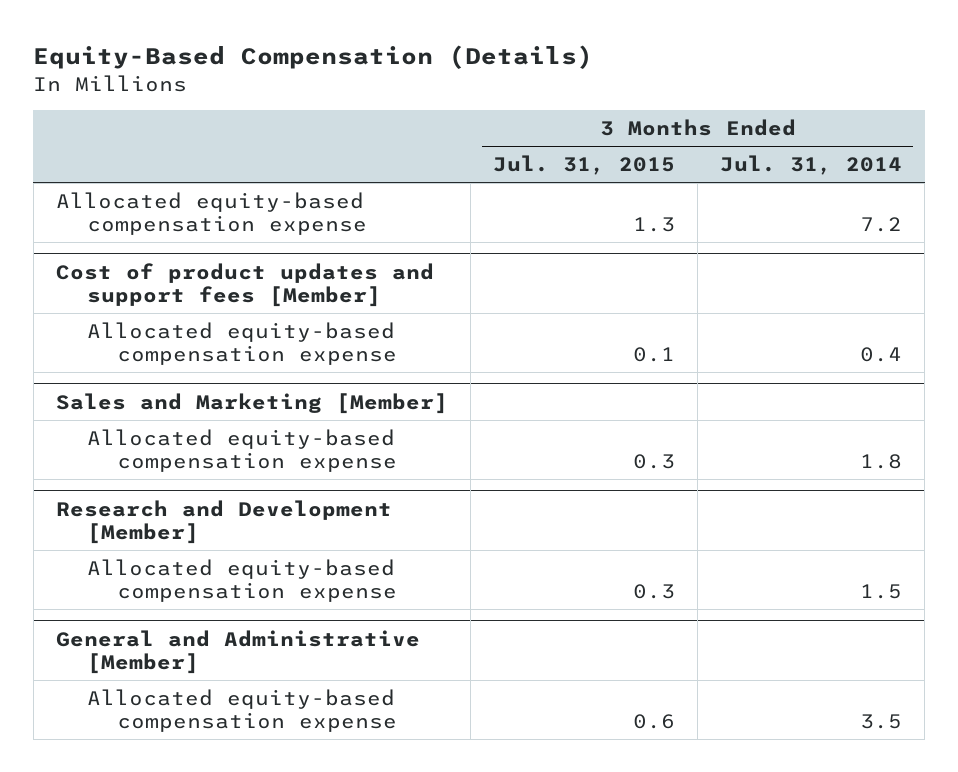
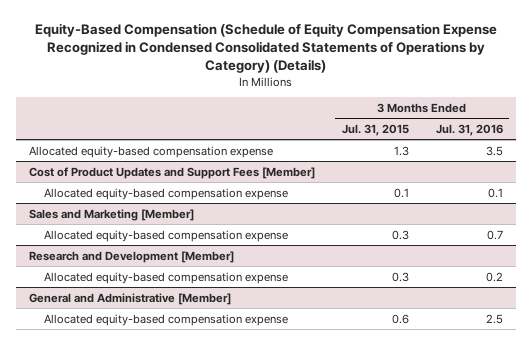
[33,44,594,69] Equity-Based Compensation (Details) -> [35,23,498,74] Equity-Based Compensation (Schedule of Equity Compensation Expense Recognized in Condensed Consolidated Statements of Operations by Category) (Details)
[720,155,903,176] Jul. 31, 2014 -> none
none -> [435,124,503,137] Jul. 31, 2016
[55,262,434,308] Cost of product updates and support fees [Member] -> [29,166,316,179] Cost of Product Updates and Support Fees [Member]

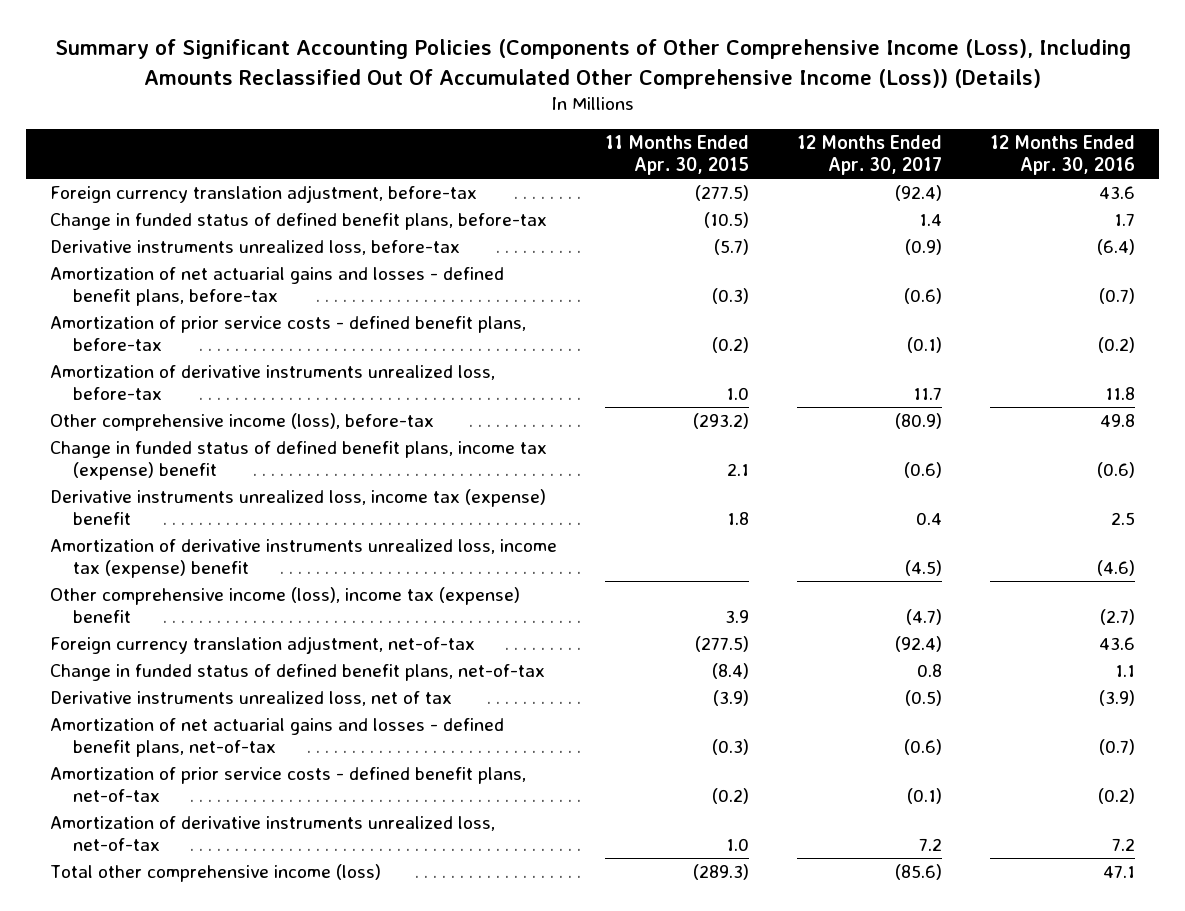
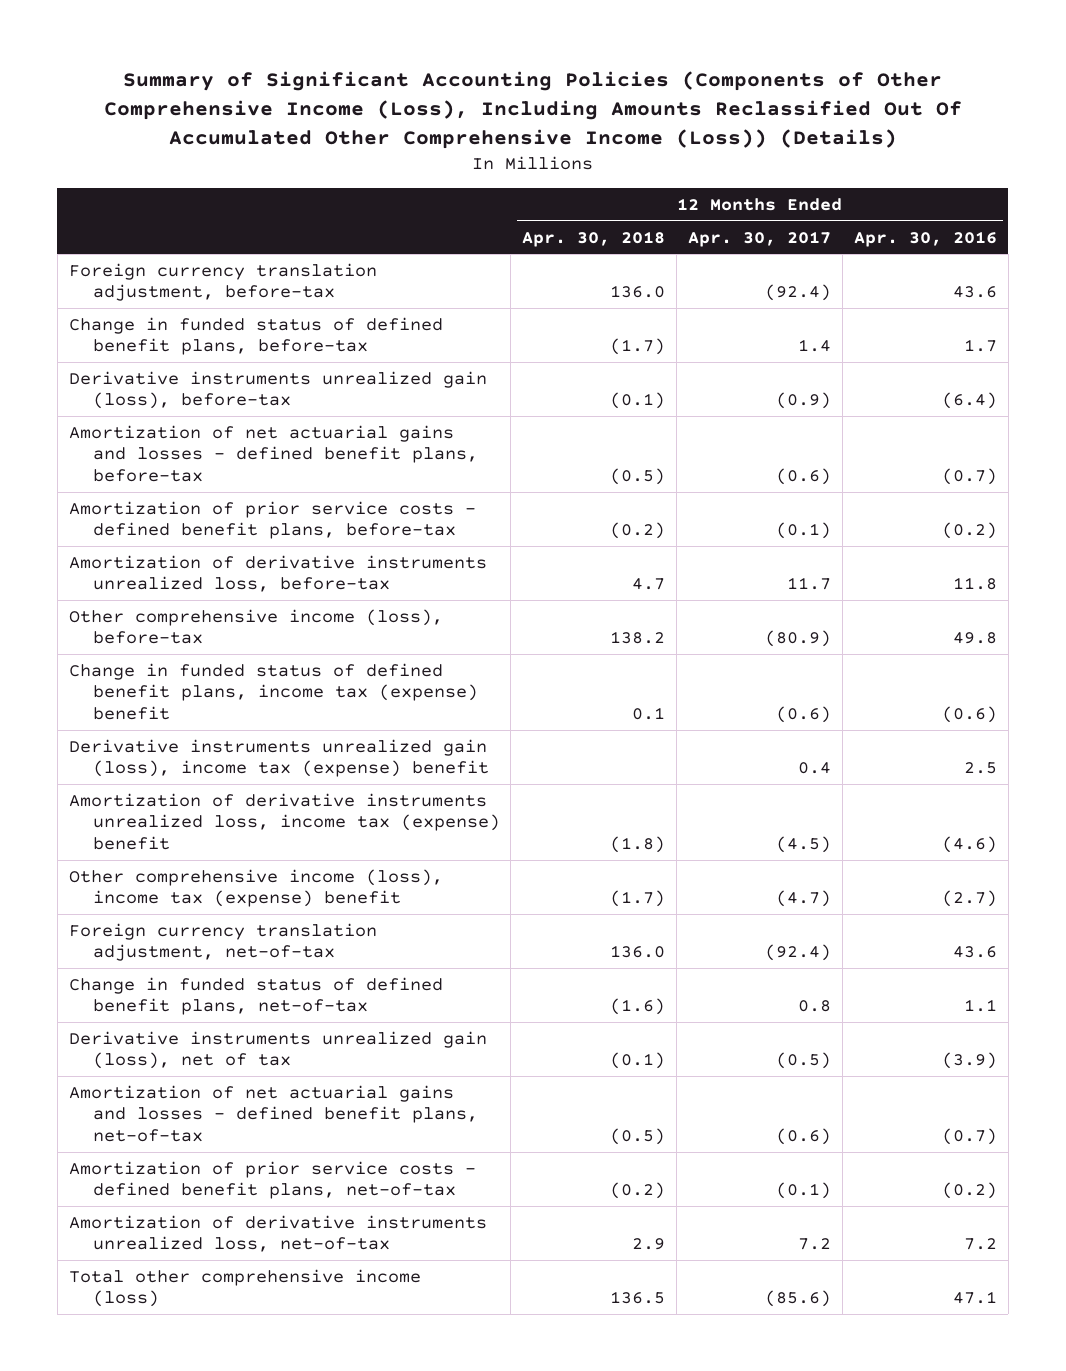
[604,135,749,176] 11 Months Ended Apr. 30, 2015 -> none
none -> [522,230,666,247] Apr. 30, 2018
[49,239,460,255] Derivative instruments unrealized loss, before-tax -> [68,370,487,410] Derivative instruments unrealized gain (loss), before-tax
[49,488,546,526] Derivative instruments unrealized loss, income tax (expense) benefit -> [68,738,489,778] Derivative instruments unrealized gain (loss), income tax (expense) benefit
[49,690,452,706] Derivative instruments unrealized loss, net of tax -> [68,1030,487,1070] Derivative instruments unrealized gain (loss), net of tax

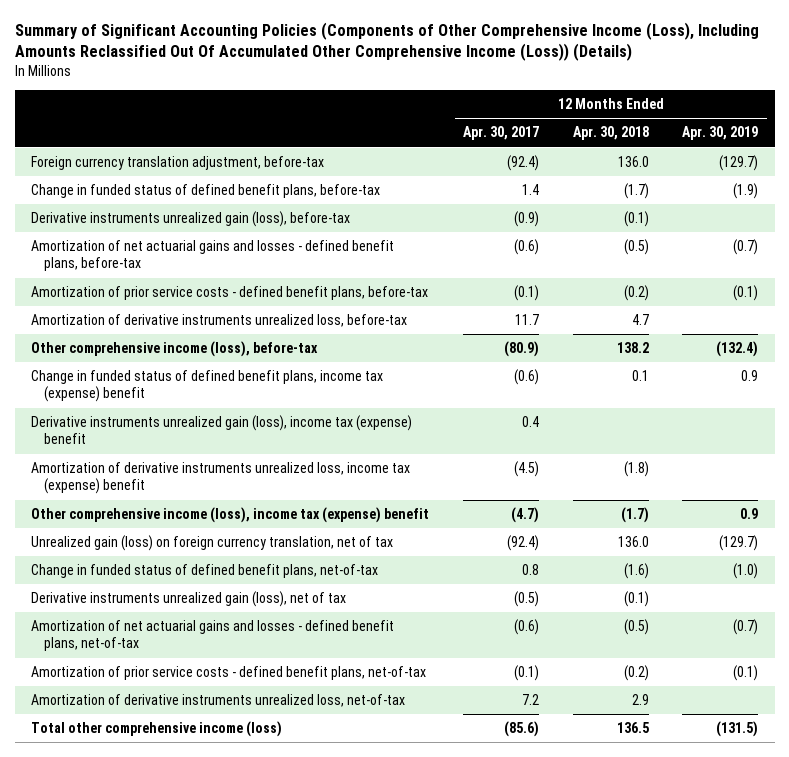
[853,230,997,247] Apr. 30, 2016 -> none
none -> [682,126,759,141] Apr. 30, 2019
[68,922,377,962] Foreign currency translation adjustment, net-of-tax -> [31,535,394,552] Unrealized gain (loss) on foreign currency translation, net of tax

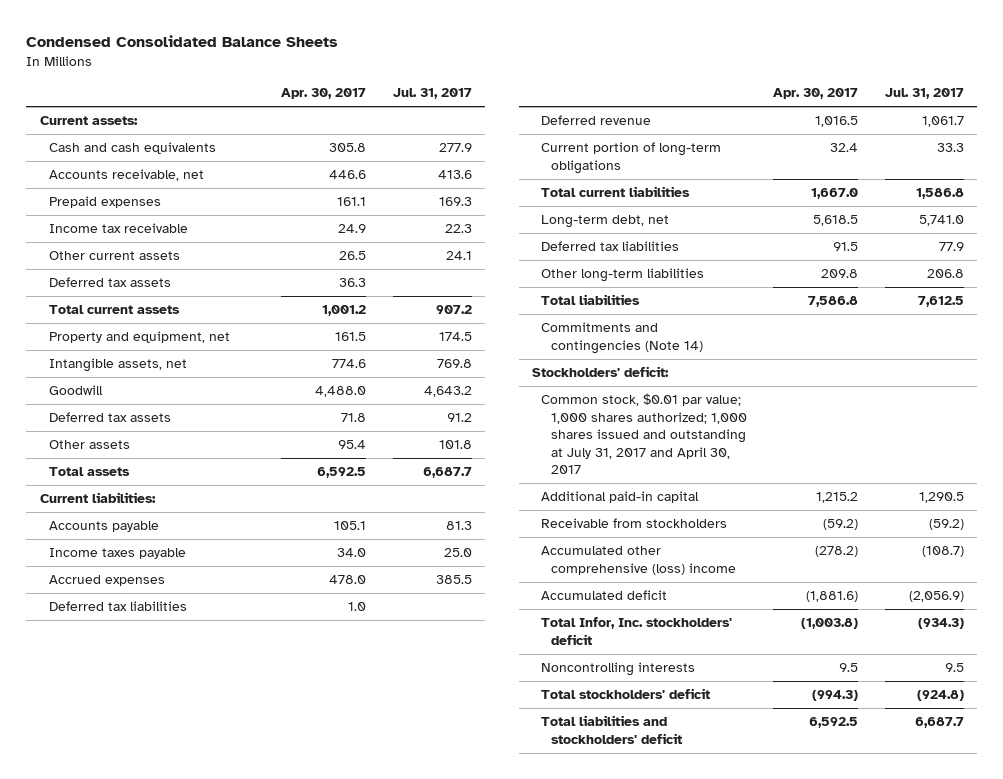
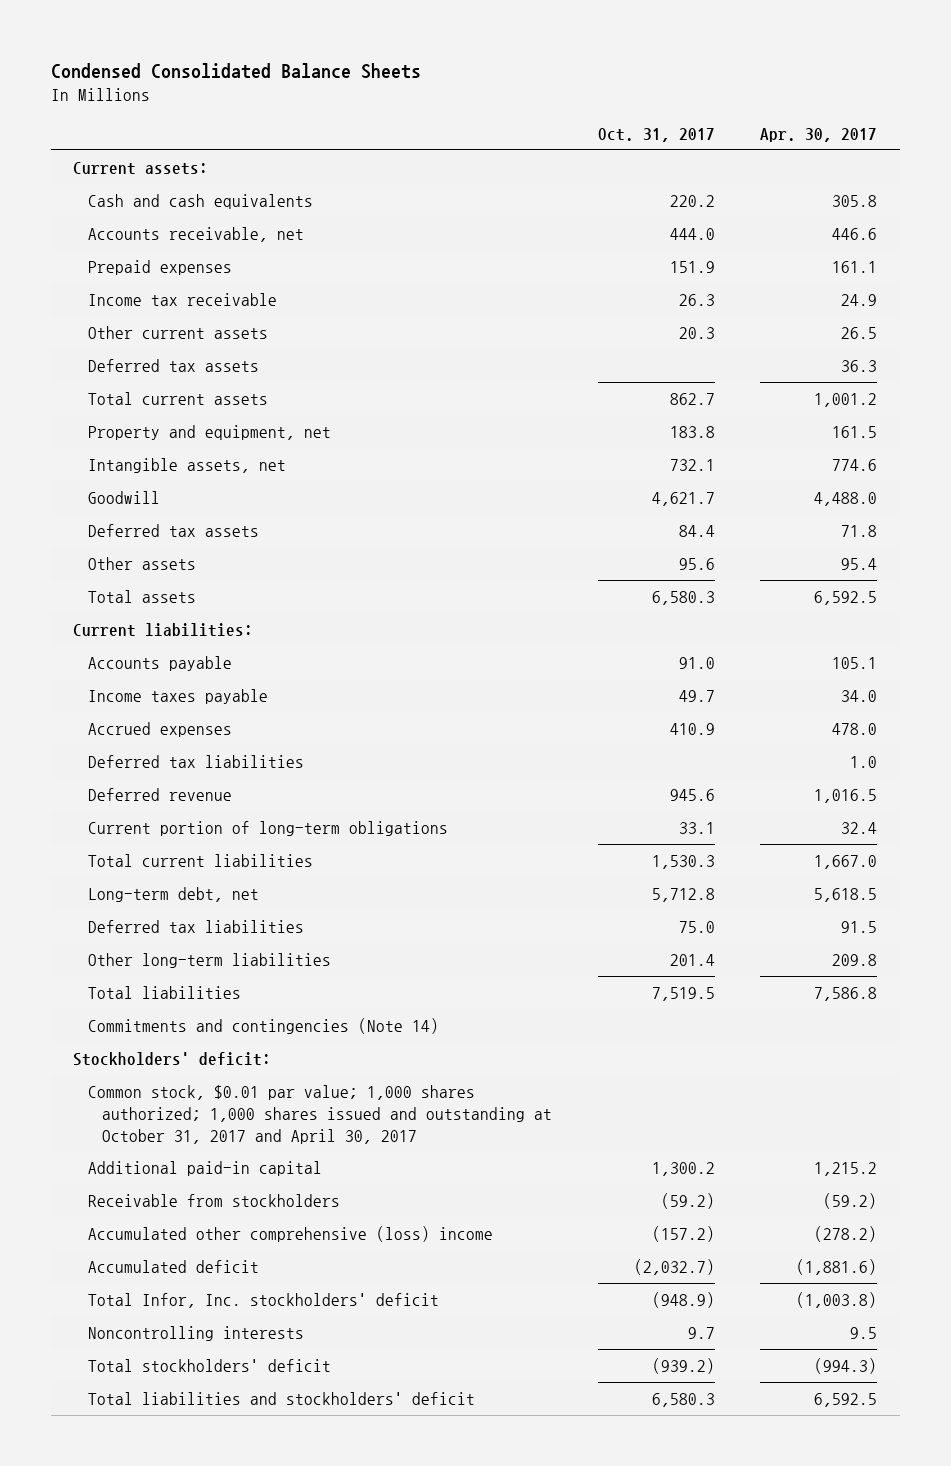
[392,88,472,100] Jul. 31, 2017 -> none
none -> [597,127,715,142] Oct. 31, 2017
[541,393,747,475] Common stock, $0.01 par value; 1,000 shares authorized; 1,000 shares issued and outstanding at July 31, 2017 and April 30, 2017 -> [87,1084,553,1144] Common stock, $0.01 par value; 1,000 shares authorized; 1,000 shares issued and outstanding at October 31, 2017 and April 30, 2017

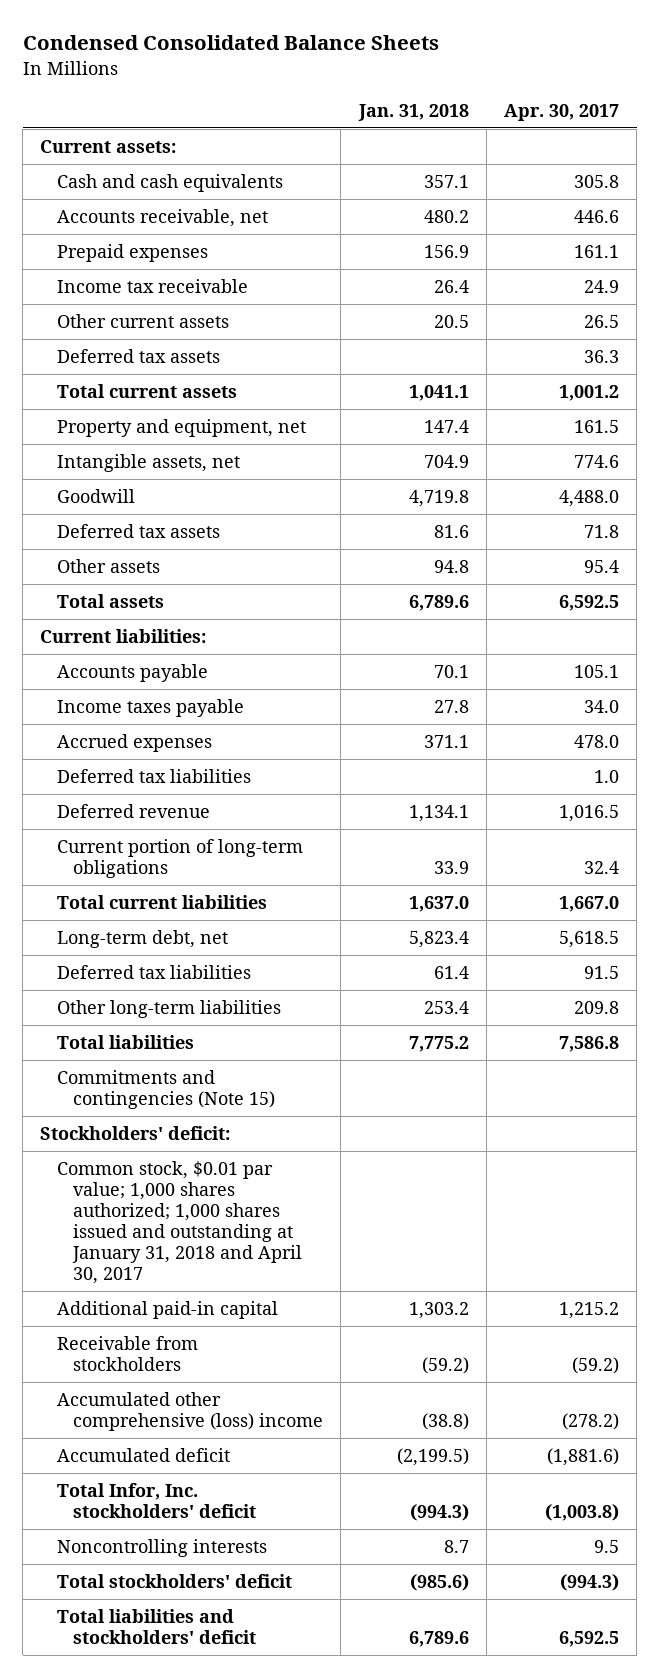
[597,127,715,142] Oct. 31, 2017 -> none
none -> [357,103,469,121] Jan. 31, 2018
[87,1017,439,1034] Commitments and contingencies (Note 14) -> [56,1070,276,1110] Commitments and contingencies (Note 15)
[87,1084,553,1144] Common stock, $0.01 par value; 1,000 shares authorized; 1,000 shares issued and outstanding at October 31, 2017 and April 30, 2017 -> [56,1161,303,1284] Common stock, $0.01 par value; 1,000 shares authorized; 1,000 shares issued and outstanding at January 31, 2018 and April 30, 2017

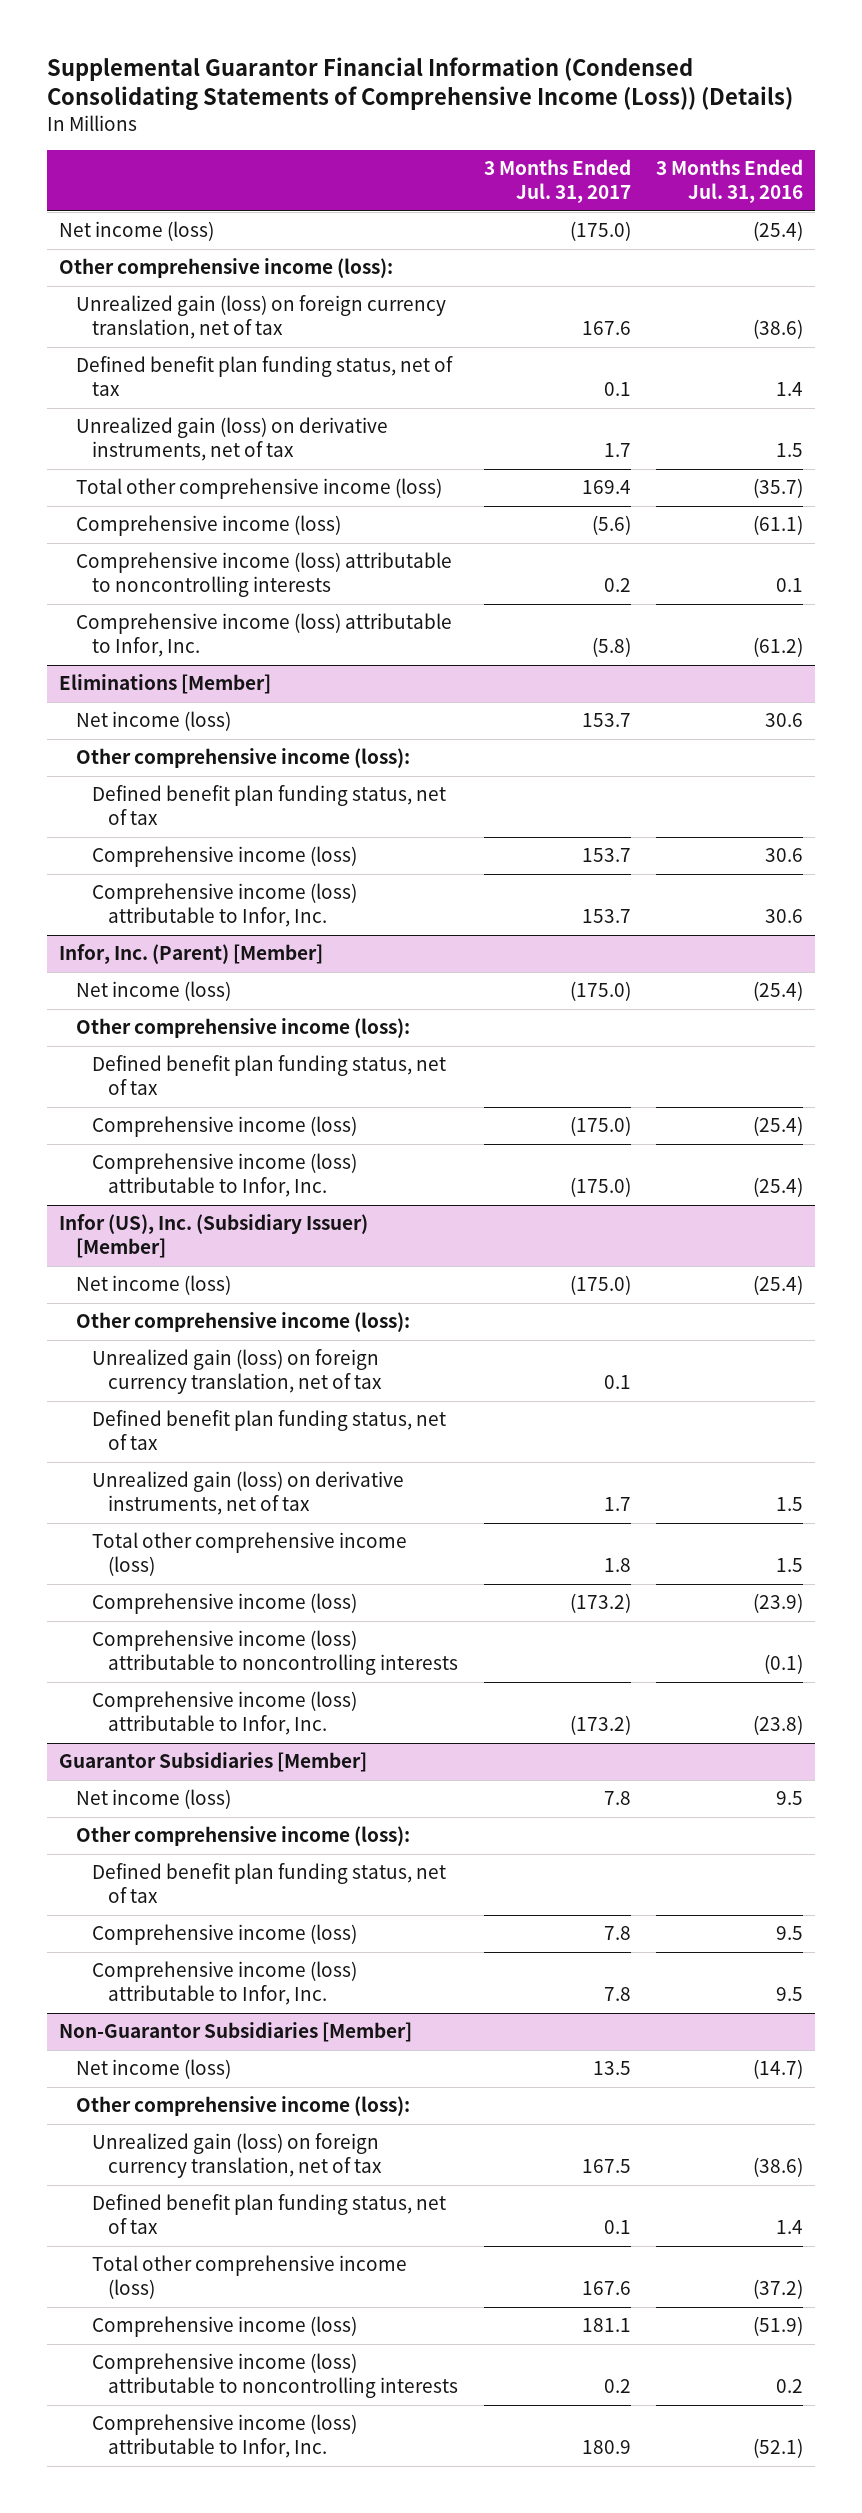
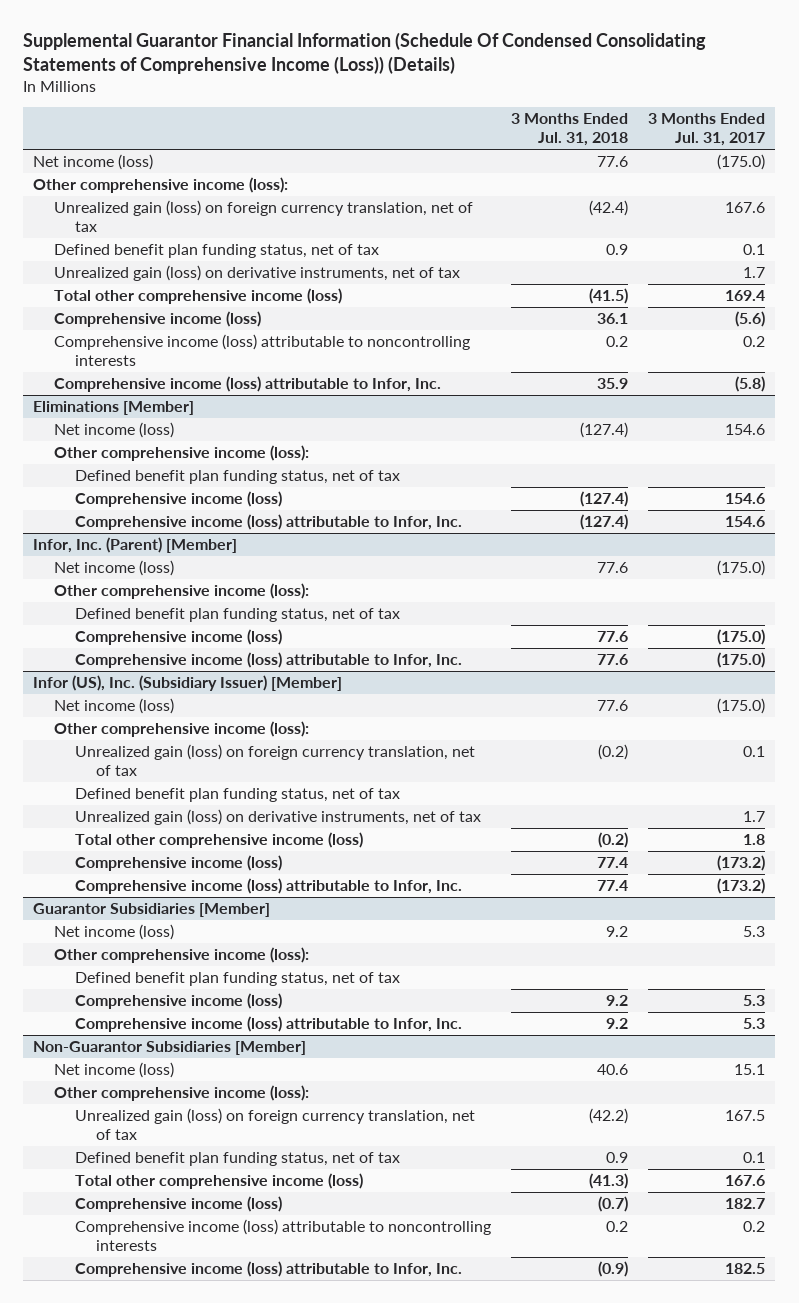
[46,56,793,112] Supplemental Guarantor Financial Information (Condensed Consolidating Statements of Comprehensive Income (Loss)) (Details) -> [23,32,707,74] Supplemental Guarantor Financial Information (Schedule Of Condensed Consolidating Statements of Comprehensive Income (Loss)) (Details)
[655,159,803,204] 3 Months Ended Jul. 31, 2016 -> none
none -> [511,112,629,147] 3 Months Ended Jul. 31, 2018
[581,713,631,728] 153.7 -> [725,424,766,436] 154.6
[581,848,631,863] 153.7 -> [725,493,766,505] 154.6
[581,909,631,924] 153.7 -> [725,516,766,528] 154.6
[91,1630,459,1676] Comprehensive income (loss) attributable to noncontrolling interests -> none
[603,1791,631,1806] 7.8 -> [743,926,766,938] 5.3
[603,1926,631,1941] 7.8 -> [743,995,766,1007] 5.3
[603,1987,631,2002] 7.8 -> [743,1018,766,1030] 5.3
[592,2061,631,2076] 13.5 -> [734,1064,766,1076] 15.1
[581,2318,631,2333] 181.1 -> [725,1198,766,1210] 182.7
[581,2440,631,2455] 180.9 -> [725,1263,766,1275] 182.5

